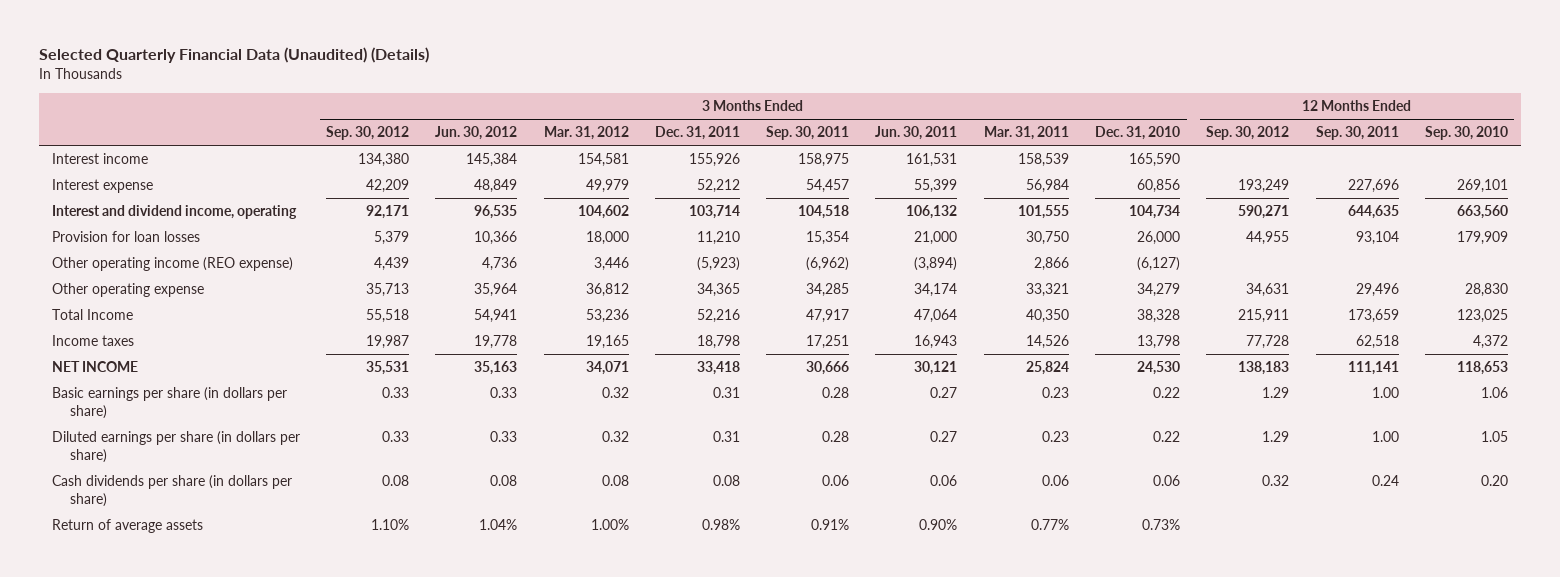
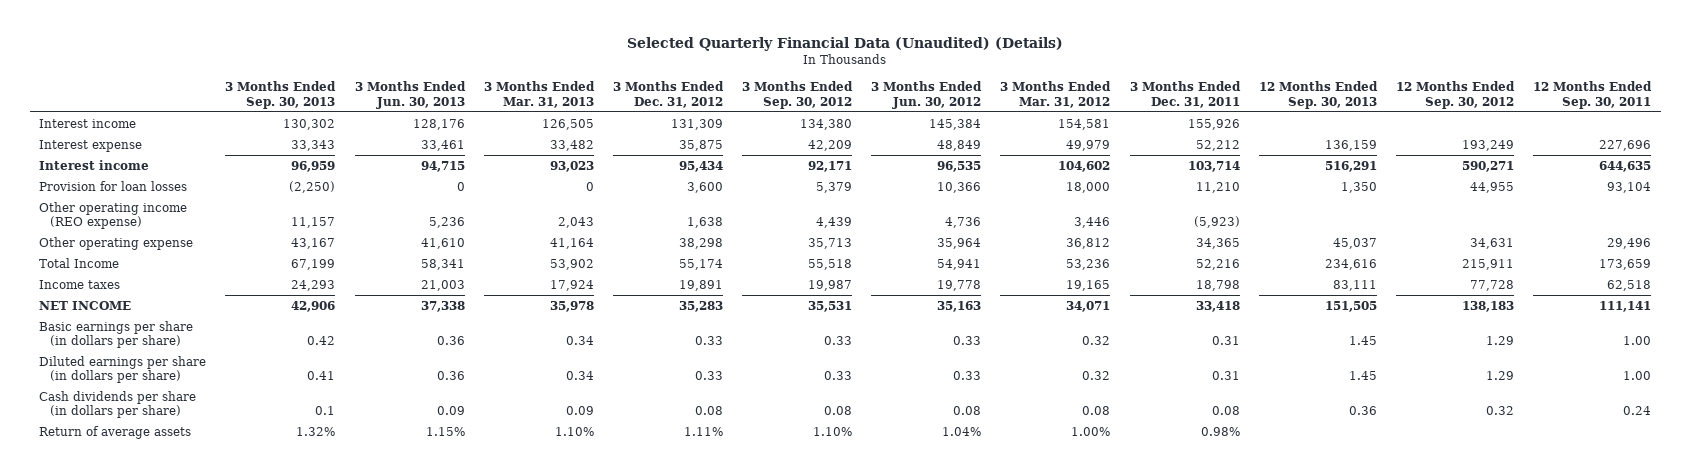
[766,126,850,141] Sep. 30, 2011 -> none
[875,126,958,141] Jun. 30, 2011 -> none
[983,126,1069,141] Mar. 31, 2011 -> none
[1094,126,1180,141] Dec. 31, 2010 -> none
[1424,126,1508,141] Sep. 30, 2010 -> none
none -> [225,81,337,109] 3 Months Ended Sep. 30, 2013
none -> [354,81,466,109] 3 Months Ended Jun. 30, 2013
none -> [483,81,595,108] 3 Months Ended Mar. 31, 2013
none -> [612,81,724,108] 3 Months Ended Dec. 31, 2012
none -> [1258,81,1378,109] 12 Months Ended Sep. 30, 2013
[51,204,297,219] Interest and dividend income, operating -> [39,159,150,170] Interest income

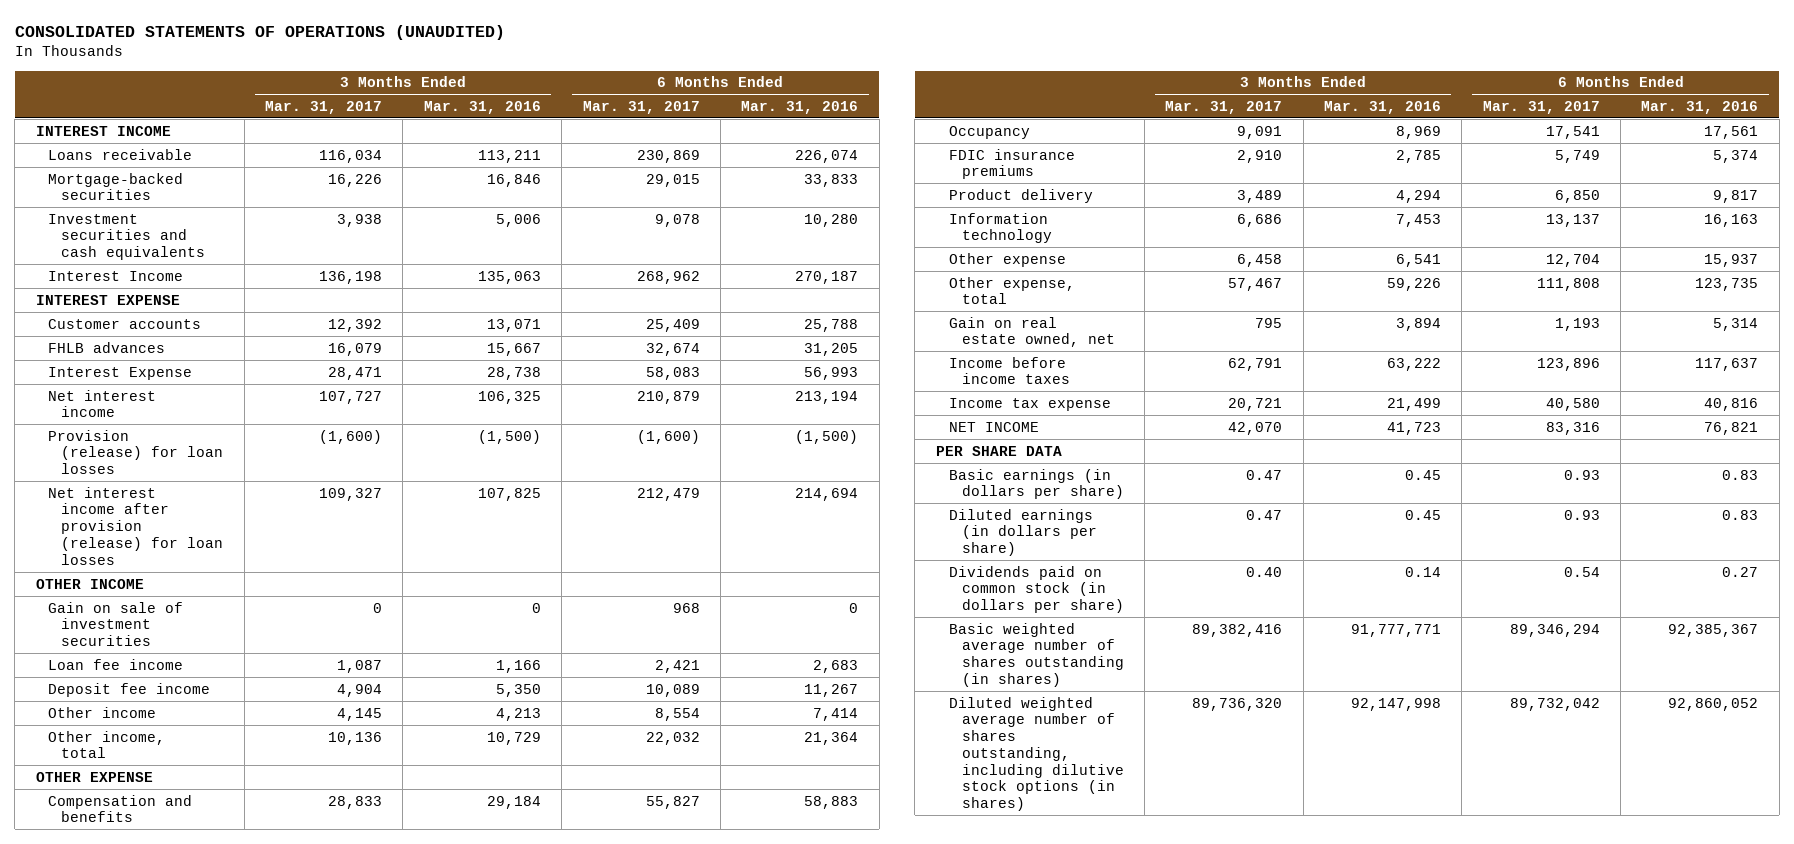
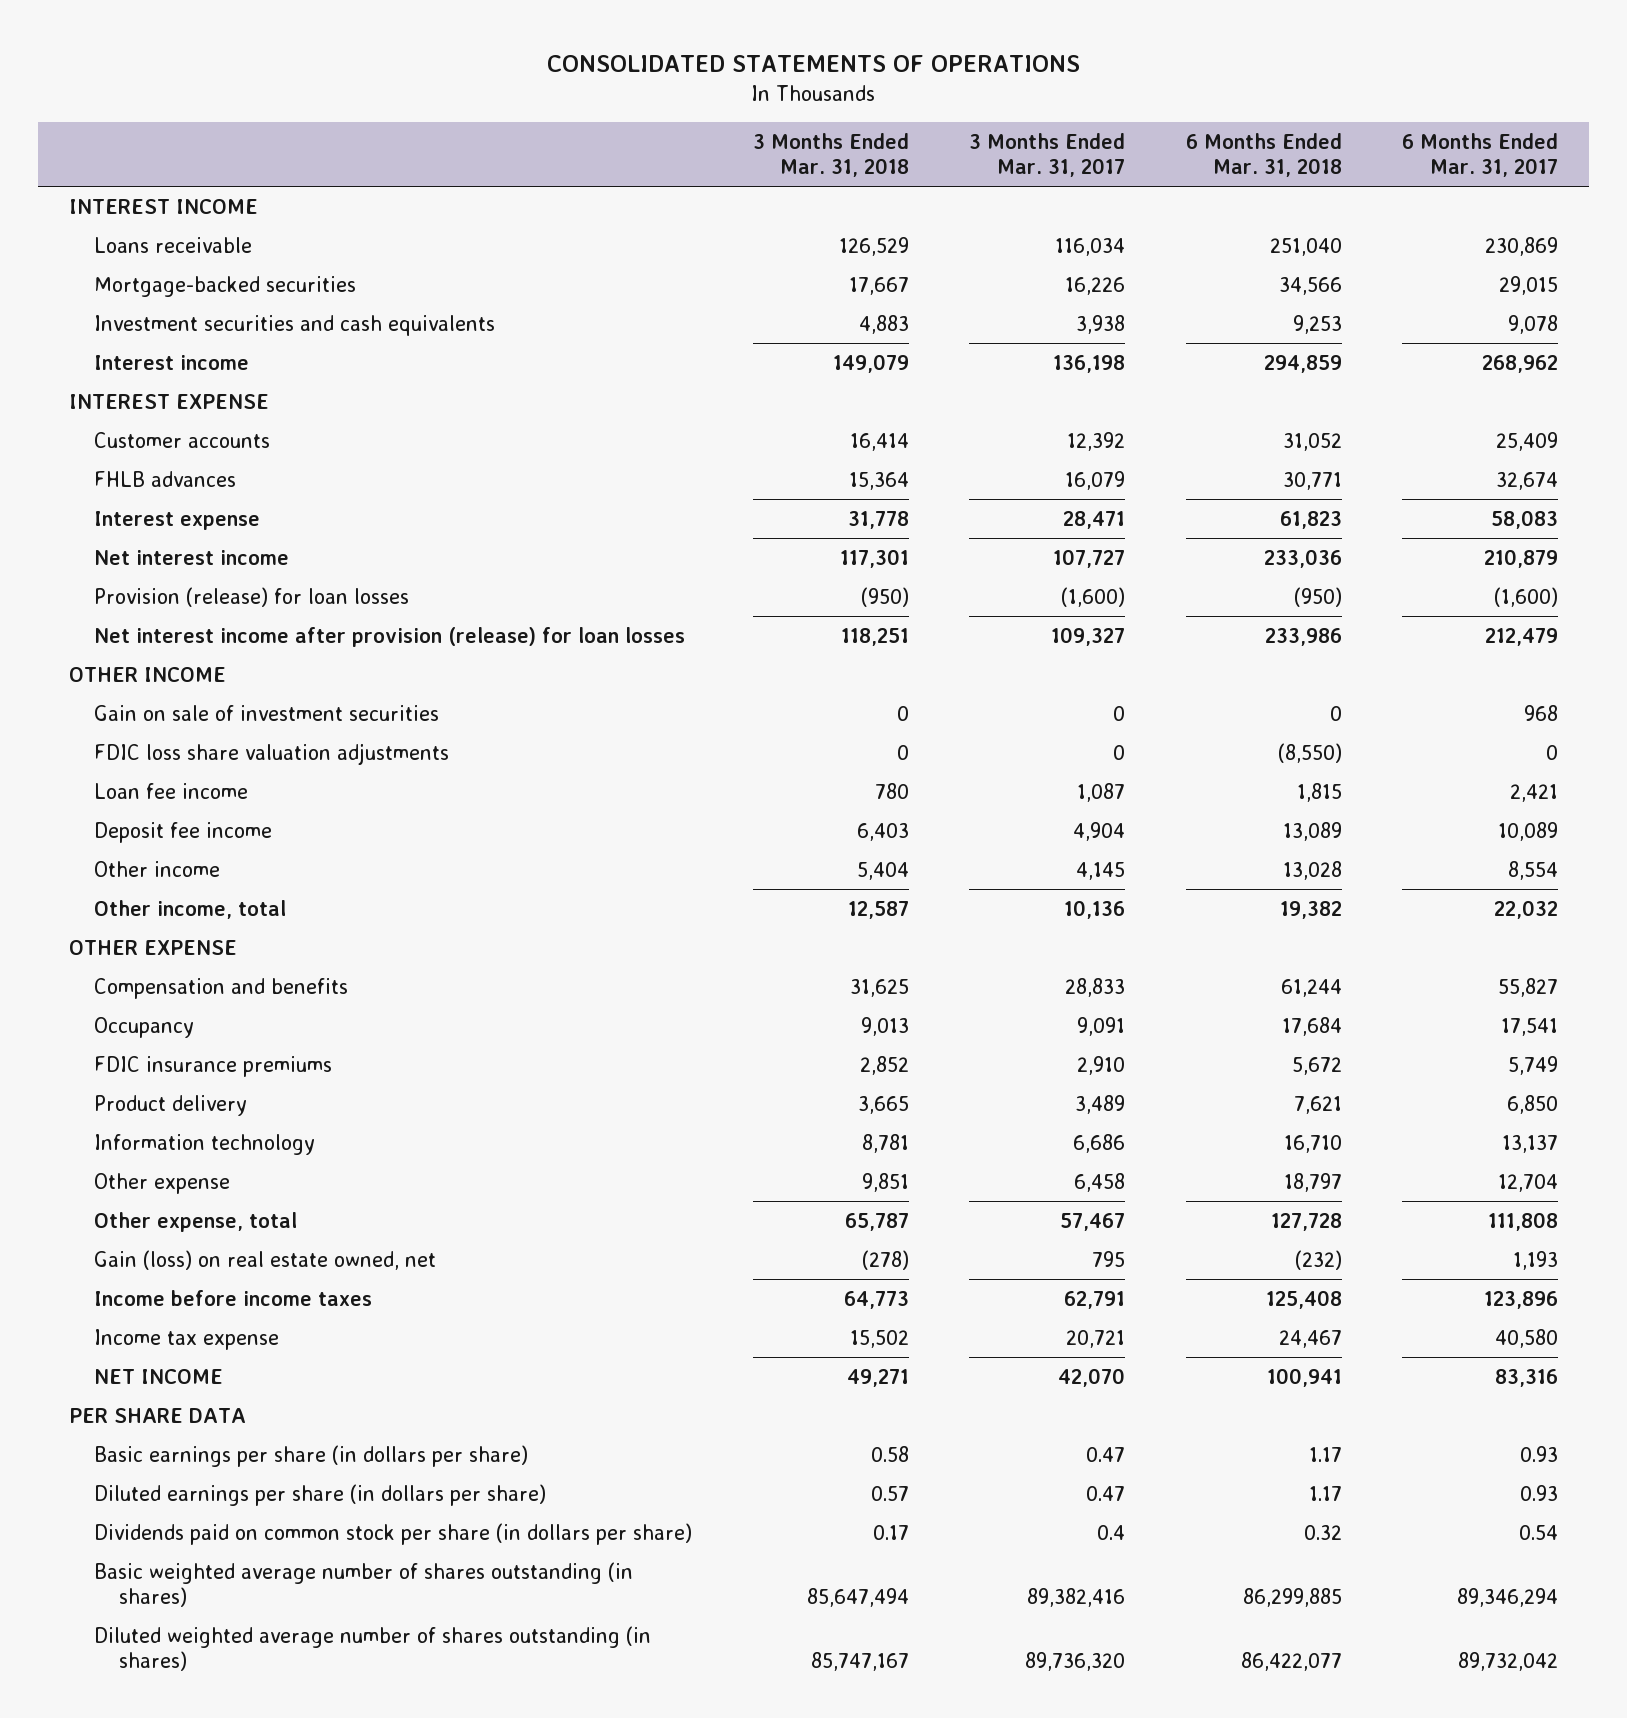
[14,24,505,40] CONSOLIDATED STATEMENTS OF OPERATIONS (UNAUDITED) -> [547,54,1081,72] CONSOLIDATED STATEMENTS OF OPERATIONS
[423,100,541,114] Mar. 31, 2016 -> none
[741,100,859,114] Mar. 31, 2016 -> none
none -> [752,133,909,178] 3 Months Ended Mar. 31, 2018
none -> [1185,133,1342,178] 6 Months Ended Mar. 31, 2018
[48,270,184,281] Interest Income -> [93,354,249,370] Interest income
[48,366,193,380] Interest Expense -> [93,510,260,530] Interest expense
none -> [93,742,449,765] FDIC loss share valuation adjustments
[948,316,1115,348] Gain on real estate owned, net -> [93,1249,436,1270] Gain (loss) on real estate owned, net
[948,468,1124,500] Basic earnings (in dollars per share) -> [93,1444,528,1467] Basic earnings per share (in dollars per share)
[948,508,1097,557] Diluted earnings (in dollars per share) -> [93,1483,546,1506] Diluted earnings per share (in dollars per share)
[948,565,1124,614] Dividends paid on common stock (in dollars per share) -> [93,1522,692,1545] Dividends paid on common stock per share (in dollars per share)
[1246,566,1283,577] 0.40 -> [1097,1524,1126,1540] 0.4
[948,696,1124,812] Diluted weighted average number of shares outstanding, including dilutive stock options (in shares) -> [93,1625,651,1672] Diluted weighted average number of shares outstanding (in shares)

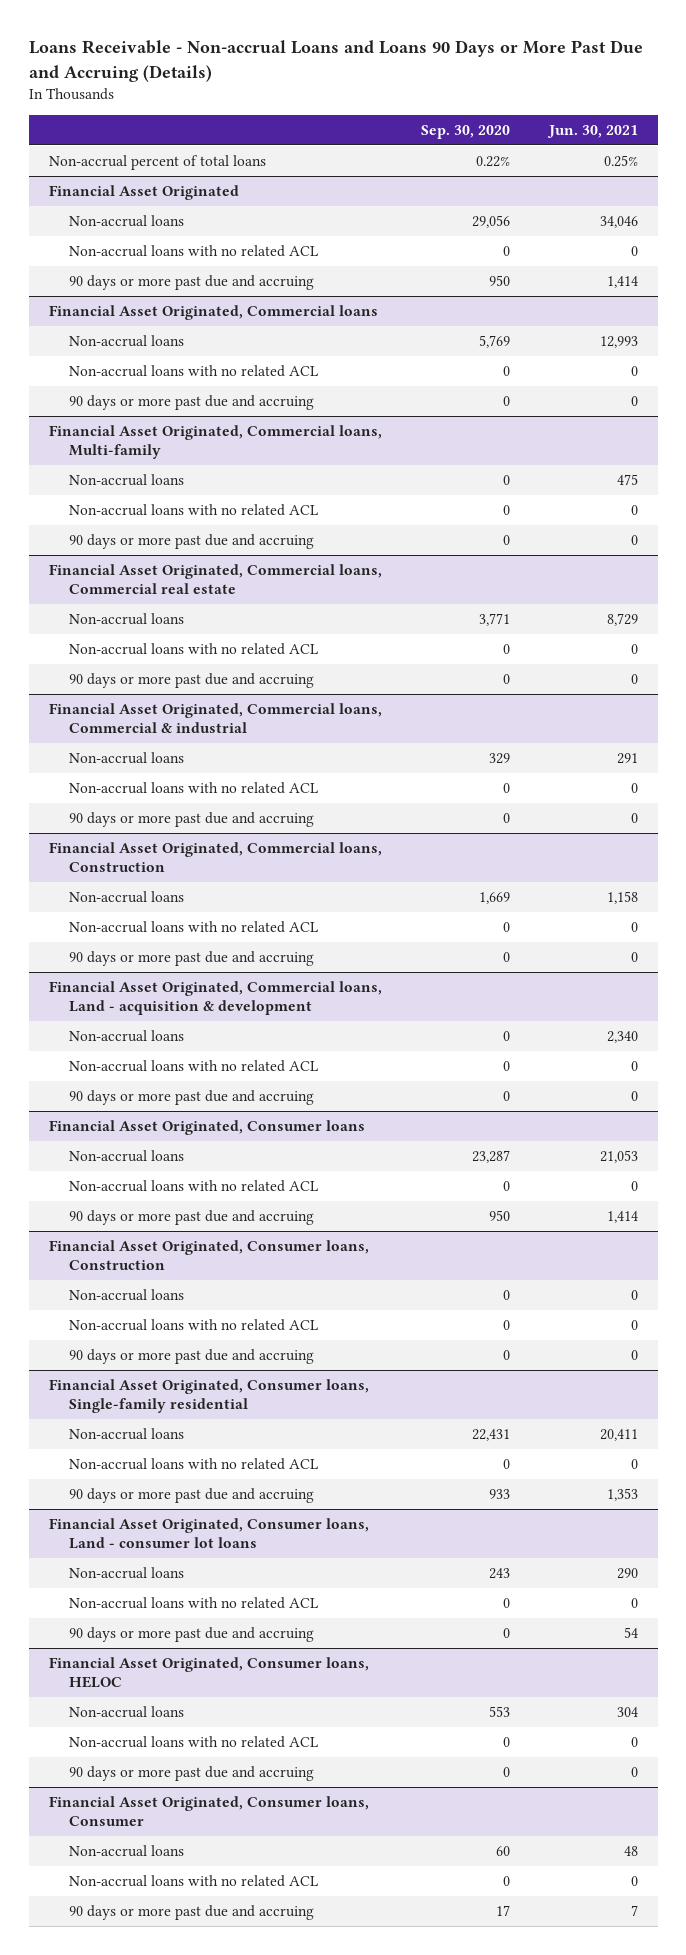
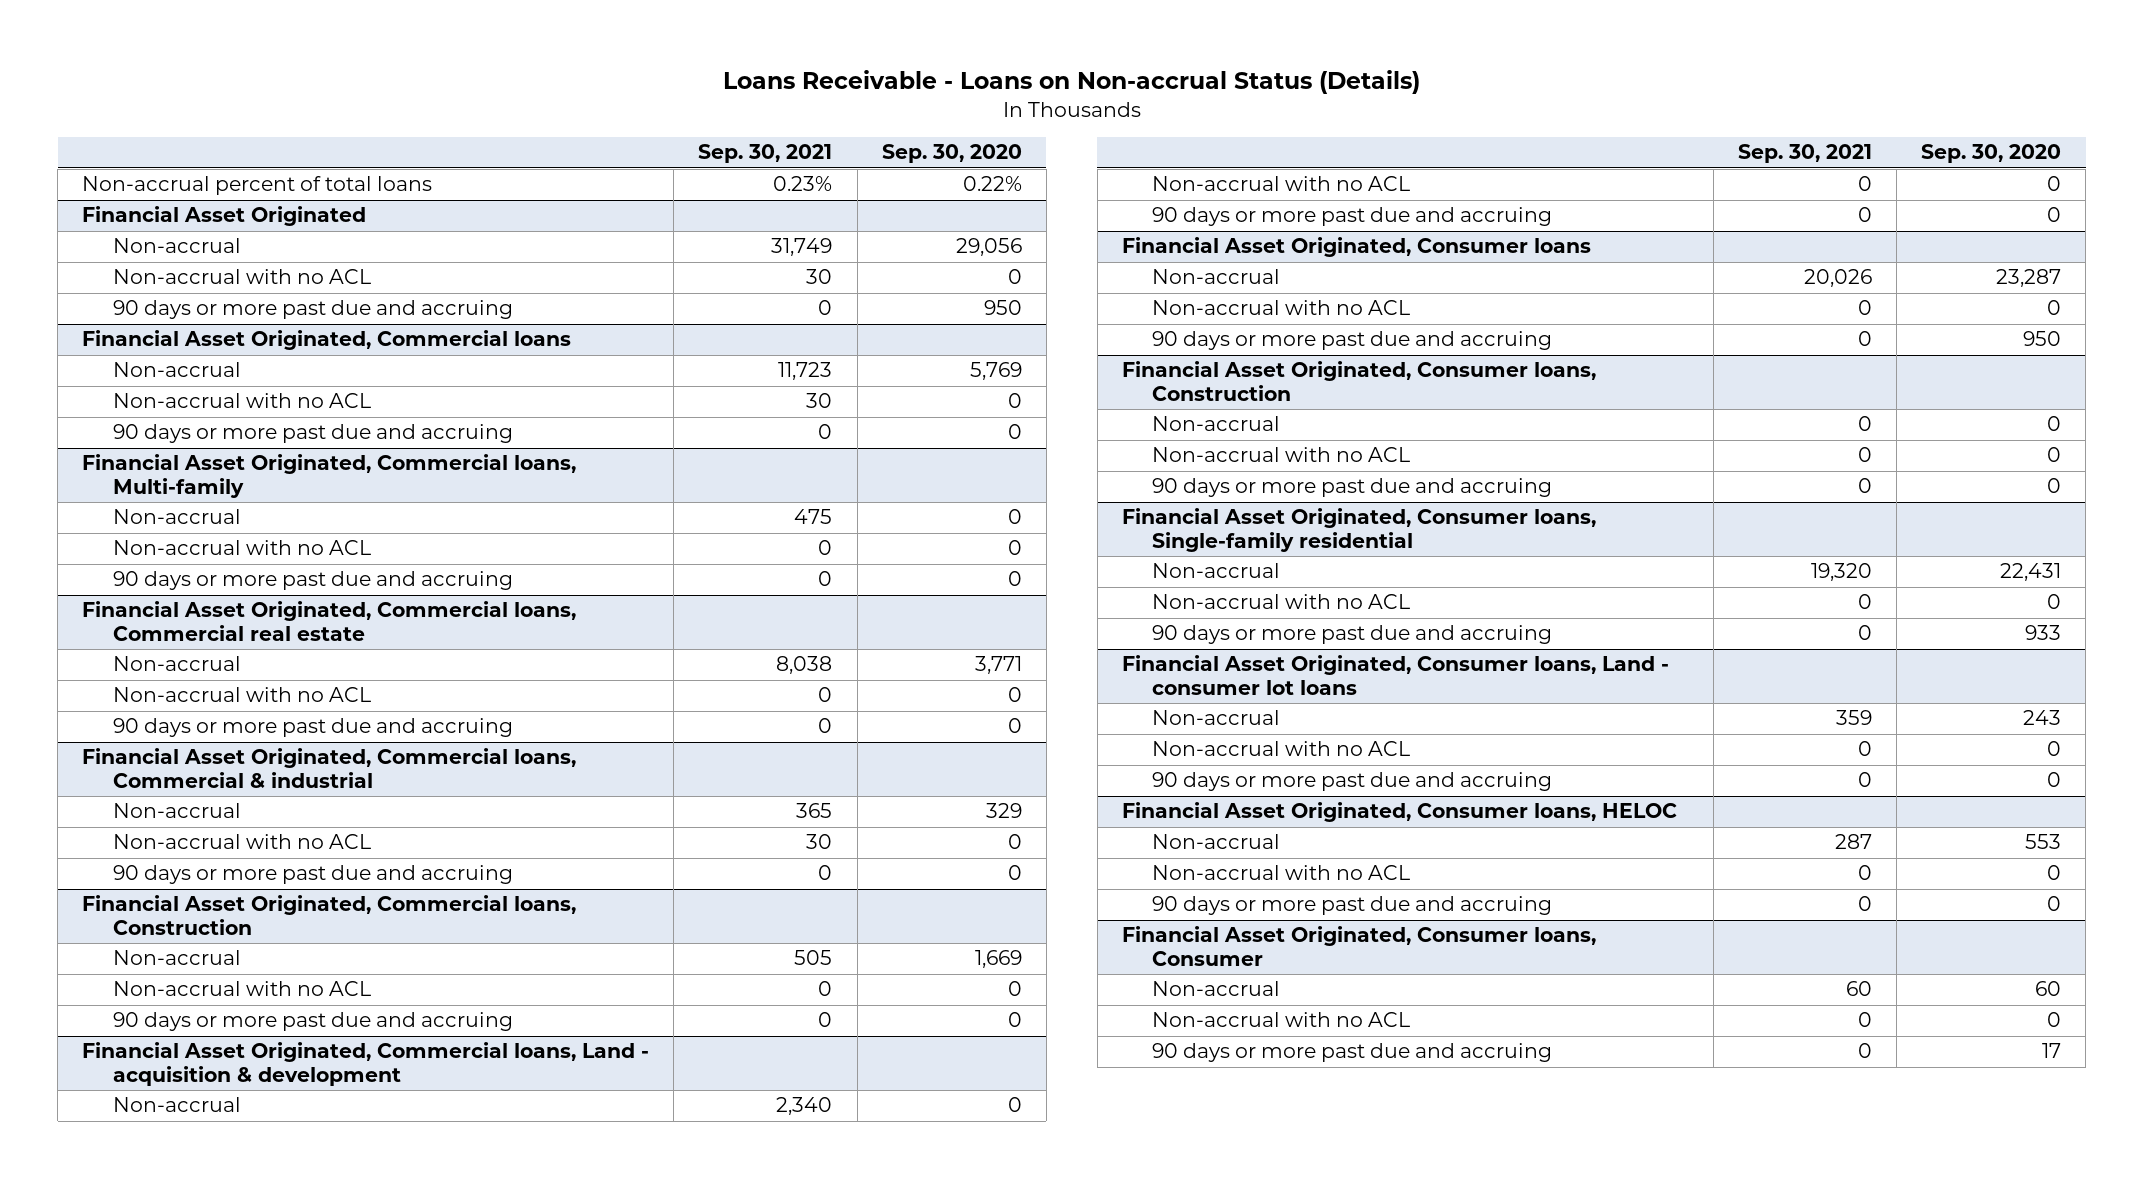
[28,40,643,82] Loans Receivable - Non-accrual Loans and Loans 90 Days or More Past Due and Accruing (Details) -> [722,70,1420,95] Loans Receivable - Loans on Non-accrual Status (Details)
[546,124,638,138] Jun. 30, 2021 -> none
none -> [698,144,833,164] Sep. 30, 2021
[69,215,185,228] Non-accrual loans -> [112,238,241,254] Non-accrual
[69,245,319,258] Non-accrual loans with no related ACL -> [112,269,371,285] Non-accrual with no ACL
[69,335,185,348] Non-accrual loans -> [112,362,241,378] Non-accrual
[69,365,319,378] Non-accrual loans with no related ACL -> [112,393,371,409] Non-accrual with no ACL
[69,474,185,487] Non-accrual loans -> [112,509,241,525] Non-accrual
[69,504,319,517] Non-accrual loans with no related ACL -> [112,540,371,556] Non-accrual with no ACL
[69,613,185,626] Non-accrual loans -> [112,656,241,672] Non-accrual
[69,643,319,656] Non-accrual loans with no related ACL -> [112,687,371,703] Non-accrual with no ACL
[69,752,185,765] Non-accrual loans -> [112,803,241,819] Non-accrual
[69,782,319,795] Non-accrual loans with no related ACL -> [112,834,371,850] Non-accrual with no ACL
[69,891,185,904] Non-accrual loans -> [112,950,241,966] Non-accrual
[69,921,319,934] Non-accrual loans with no related ACL -> [112,981,371,997] Non-accrual with no ACL
[69,1030,185,1043] Non-accrual loans -> [112,1097,241,1113] Non-accrual
[69,1060,319,1073] Non-accrual loans with no related ACL -> [1152,176,1411,192] Non-accrual with no ACL
[69,1150,185,1163] Non-accrual loans -> [1152,269,1281,285] Non-accrual
[69,1180,319,1193] Non-accrual loans with no related ACL -> [1152,300,1411,316] Non-accrual with no ACL
[69,1289,185,1302] Non-accrual loans -> [1152,416,1281,432] Non-accrual
[69,1319,319,1332] Non-accrual loans with no related ACL -> [1152,447,1411,463] Non-accrual with no ACL
[69,1428,185,1441] Non-accrual loans -> [1152,563,1281,579] Non-accrual
[69,1458,319,1471] Non-accrual loans with no related ACL -> [1152,594,1411,610] Non-accrual with no ACL
[69,1567,185,1580] Non-accrual loans -> [1152,710,1281,726] Non-accrual
[69,1597,319,1610] Non-accrual loans with no related ACL -> [1152,741,1411,757] Non-accrual with no ACL
[69,1706,185,1719] Non-accrual loans -> [1152,834,1281,850] Non-accrual
[69,1736,319,1749] Non-accrual loans with no related ACL -> [1152,865,1411,881] Non-accrual with no ACL
[69,1845,185,1858] Non-accrual loans -> [1152,981,1281,997] Non-accrual
[69,1875,319,1888] Non-accrual loans with no related ACL -> [1152,1012,1411,1028] Non-accrual with no ACL

